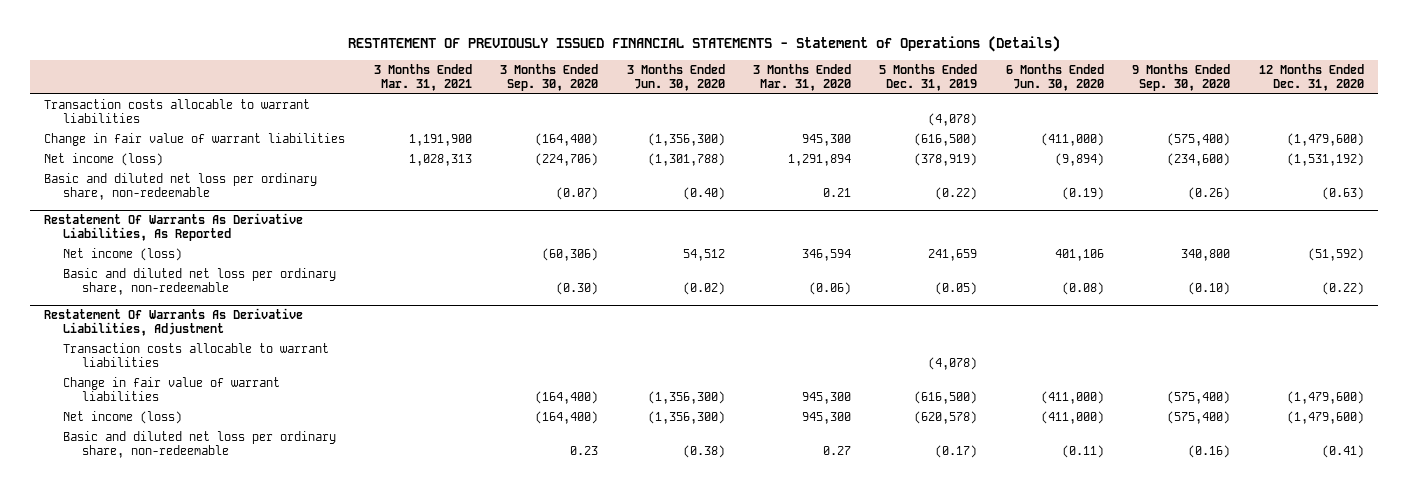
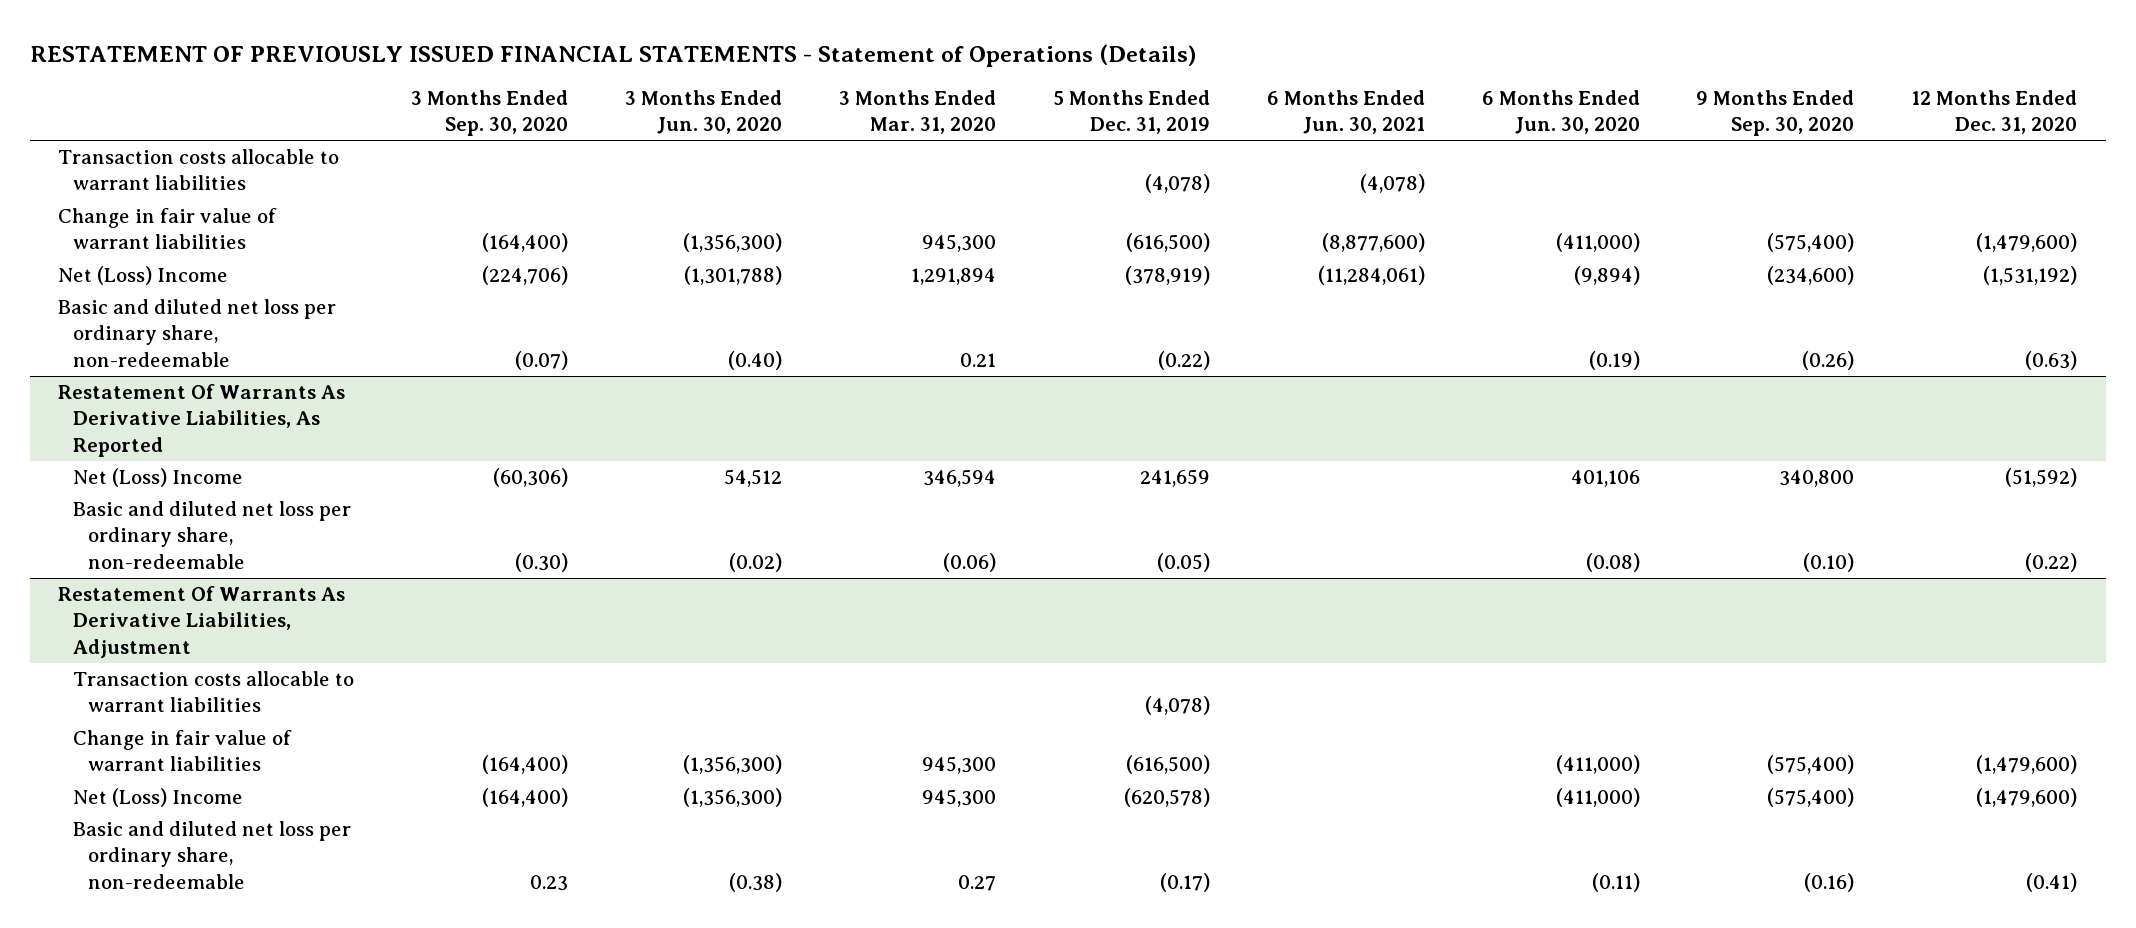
[373,63,472,91] 3 Months Ended Mar. 31, 2021 -> none
none -> [1266,90,1425,135] 6 Months Ended Jun. 30, 2021
[44,152,164,166] Net income (loss) -> [58,266,229,286] Net (Loss) Income
[63,247,183,261] Net income (loss) -> [73,468,244,488] Net (Loss) Income
[63,410,183,424] Net income (loss) -> [73,788,244,808] Net (Loss) Income

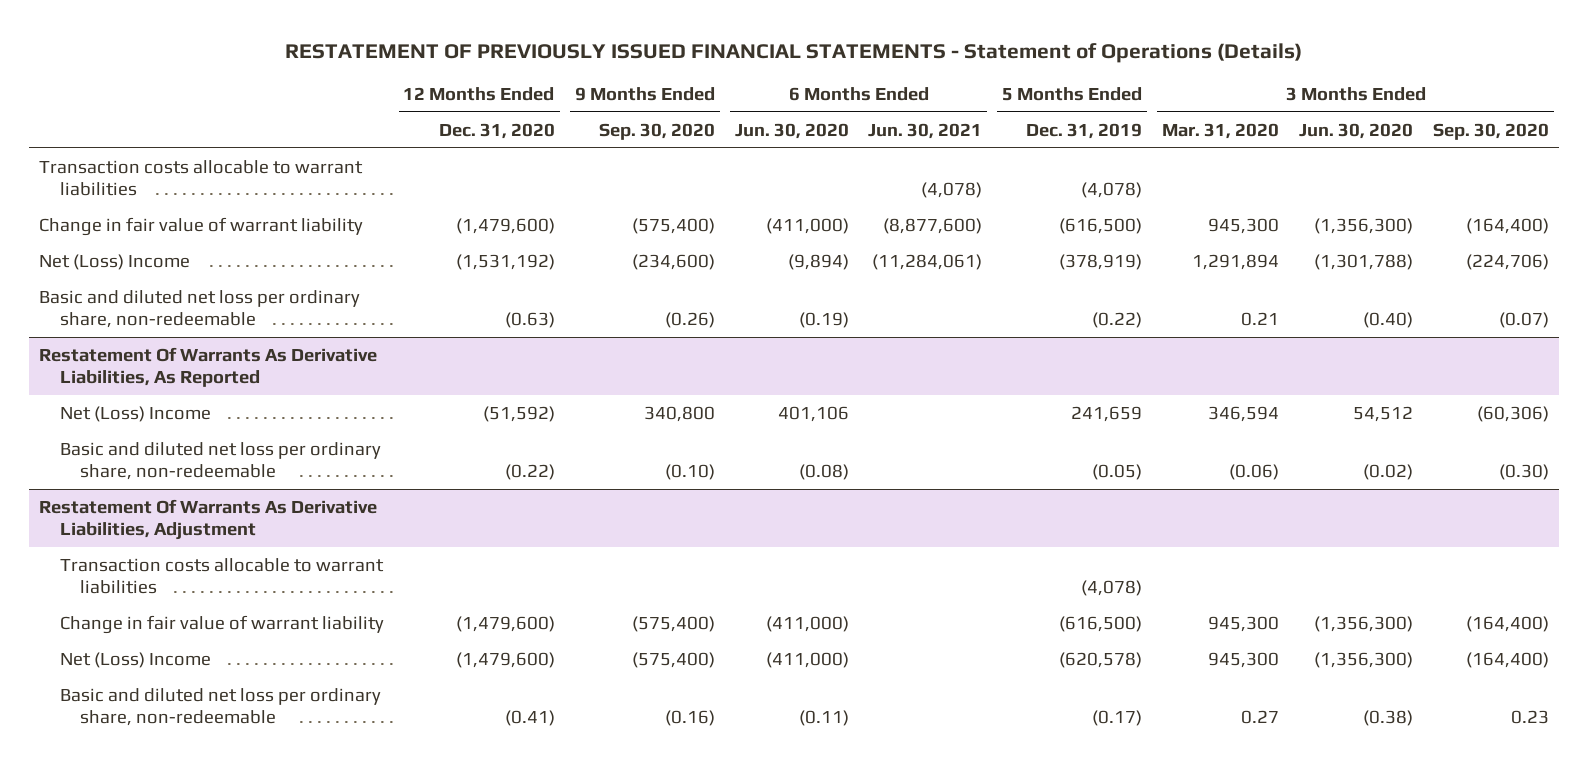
[58,208,278,250] Change in fair value of warrant liabilities -> [39,216,364,236] Change in fair value of warrant liability
[73,730,293,772] Change in fair value of warrant liabilities -> [59,614,384,634] Change in fair value of warrant liability

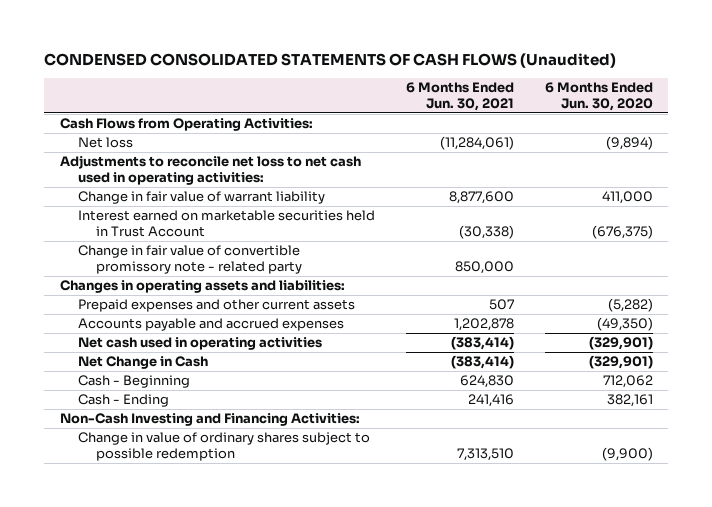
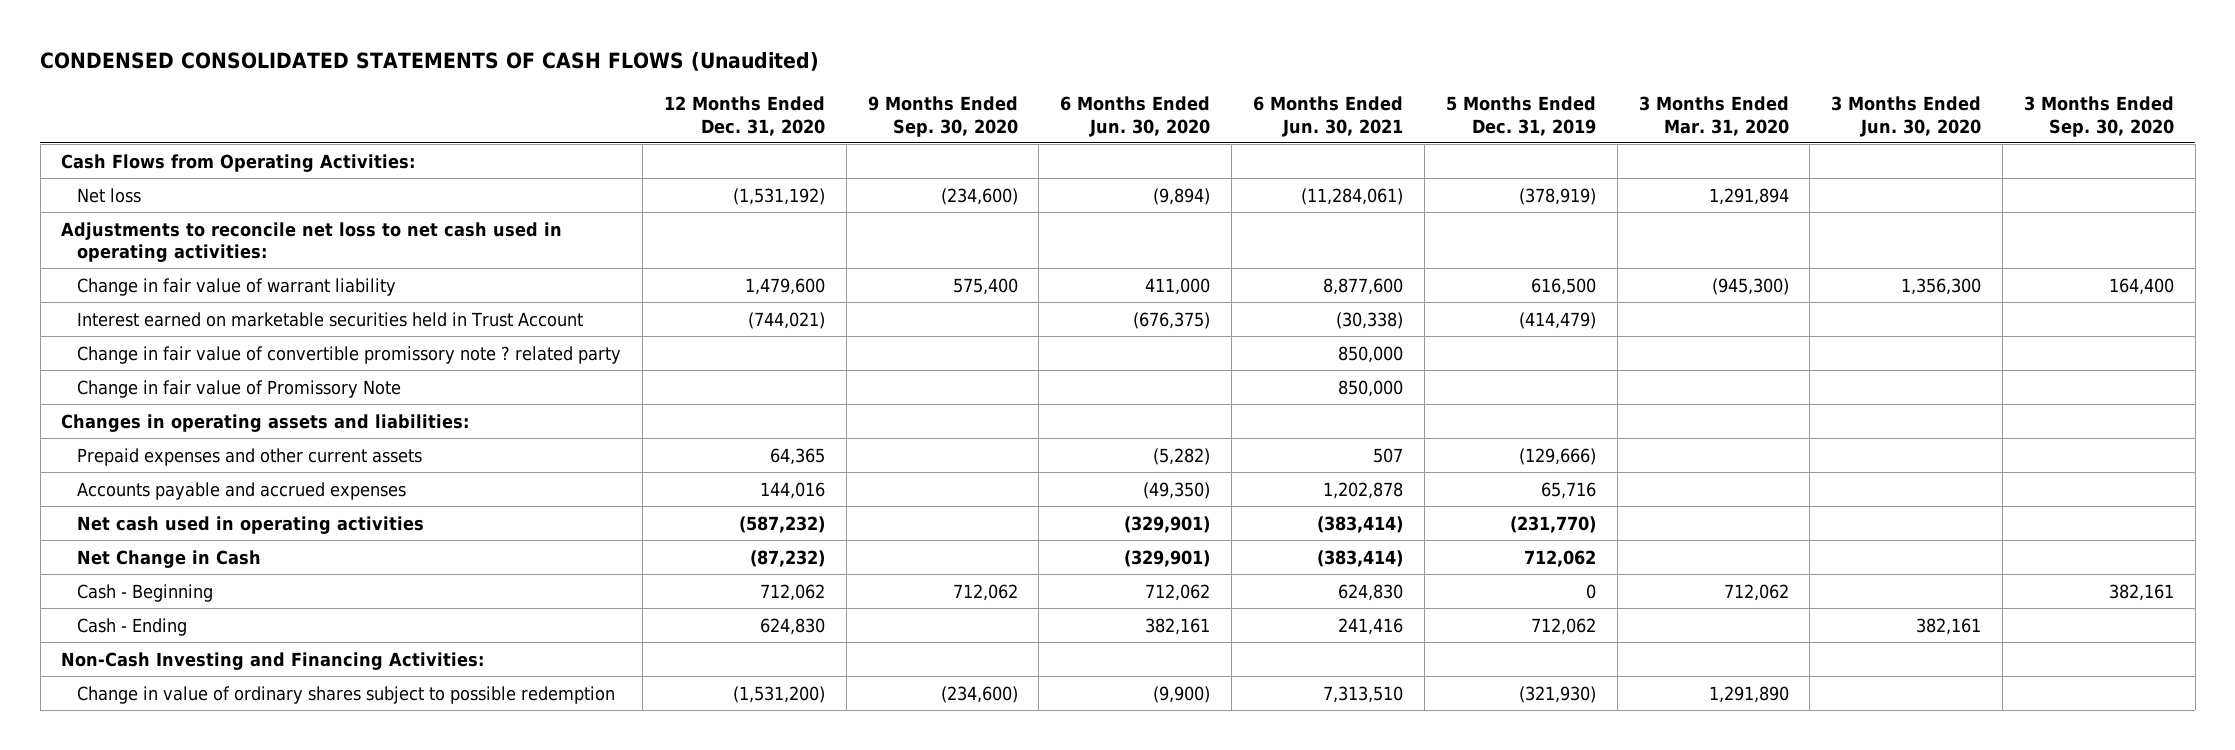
none -> [663,96,825,136] 12 Months Ended Dec. 31, 2020
none -> [867,96,1018,137] 9 Months Ended Sep. 30, 2020
none -> [1445,96,1596,136] 5 Months Ended Dec. 31, 2019
none -> [1638,96,1789,136] 3 Months Ended Mar. 31, 2020
none -> [1831,96,1982,137] 3 Months Ended Jun. 30, 2020
none -> [2024,96,2175,137] 3 Months Ended Sep. 30, 2020
[77,245,303,274] Change in fair value of convertible promissory note - related party -> [77,345,622,364] Change in fair value of convertible promissory note ? related party
none -> [77,379,402,398] Change in fair value of Promissory Note

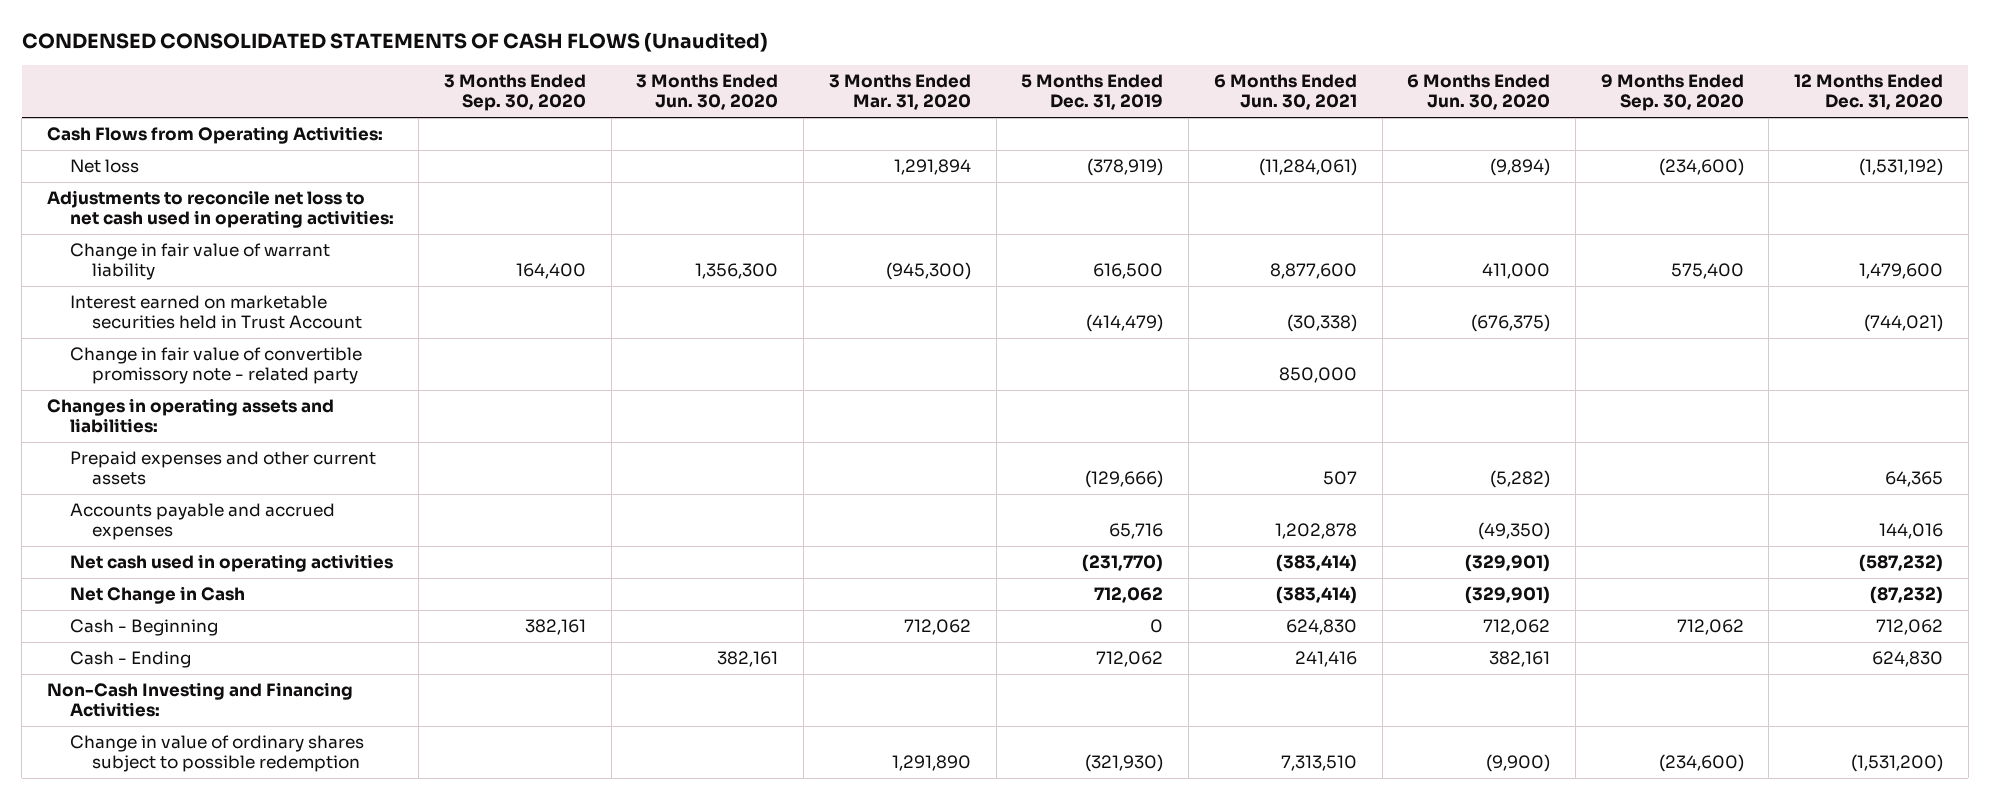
[77,379,402,398] Change in fair value of Promissory Note -> none
[77,345,622,364] Change in fair value of convertible promissory note ? related party -> [69,347,362,385] Change in fair value of convertible promissory note - related party

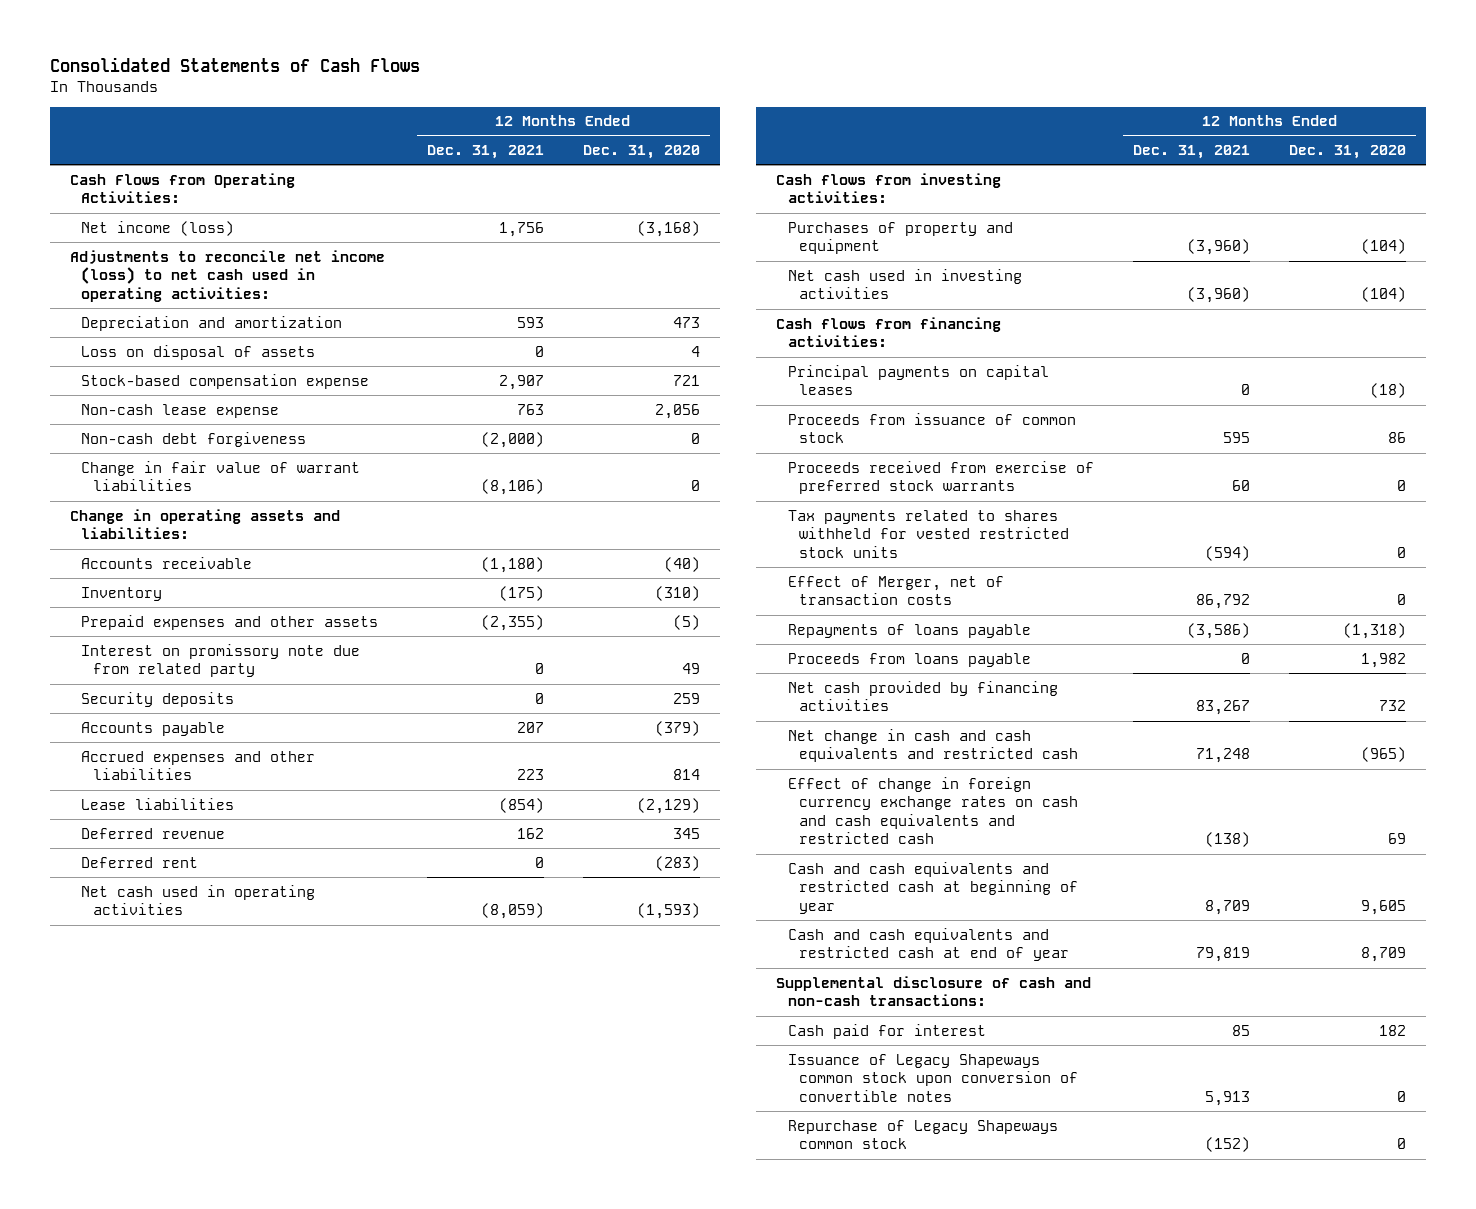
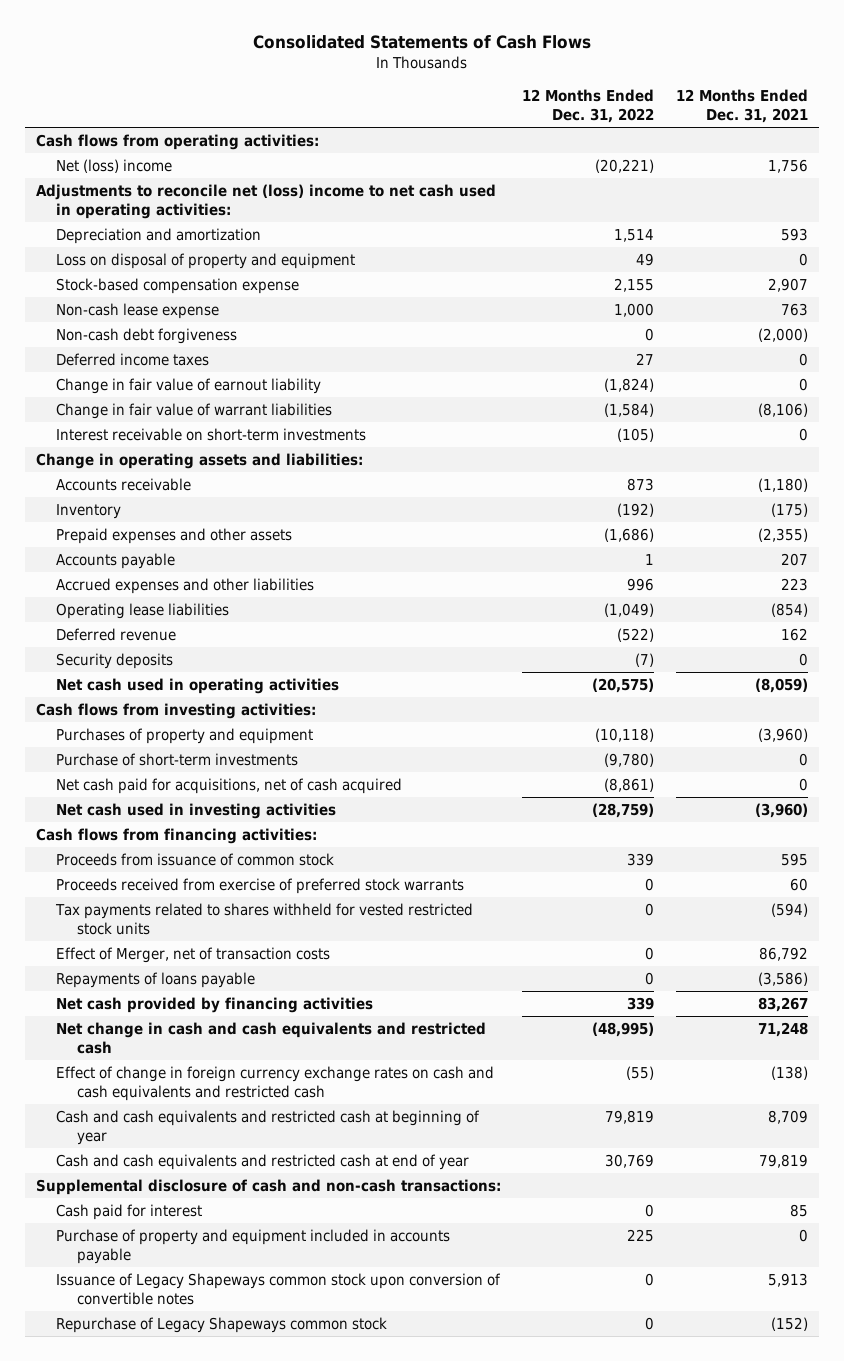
[583,144,701,159] Dec. 31, 2020 -> none
none -> [522,89,655,124] 12 Months Ended Dec. 31, 2022
[69,172,295,204] Cash Flows from Operating Activities: -> [35,133,319,150] Cash flows from operating activities:
[81,220,235,236] Net income (loss) -> [56,158,173,173] Net (loss) income
[69,249,385,302] Adjustments to reconcile net income (loss) to net cash used in operating activities: -> [35,183,496,219] Adjustments to reconcile net (loss) income to net cash used in operating activities:
[81,344,316,360] Loss on disposal of assets -> [56,252,356,269] Loss on disposal of property and equipment
none -> [56,352,210,366] Deferred income taxes
none -> [56,377,322,394] Change in fair value of earnout liability
none -> [56,427,367,441] Interest receivable on short-term investments
[81,643,361,678] Interest on promissory note due from related party -> none
[81,797,235,810] Lease liabilities -> [56,602,230,619] Operating lease liabilities
[81,856,199,868] Deferred rent -> none
[81,691,235,707] Security deposits -> [56,652,174,669] Security deposits
none -> [56,752,299,766] Purchase of short-term investments
none -> [56,777,403,794] Net cash paid for acquisitions, net of cash acquired
[787,364,1049,396] Principal payments on capital leases -> none
[787,652,1031,667] Proceeds from loans payable -> none
none -> [56,1228,451,1264] Purchase of property and equipment included in accounts payable

